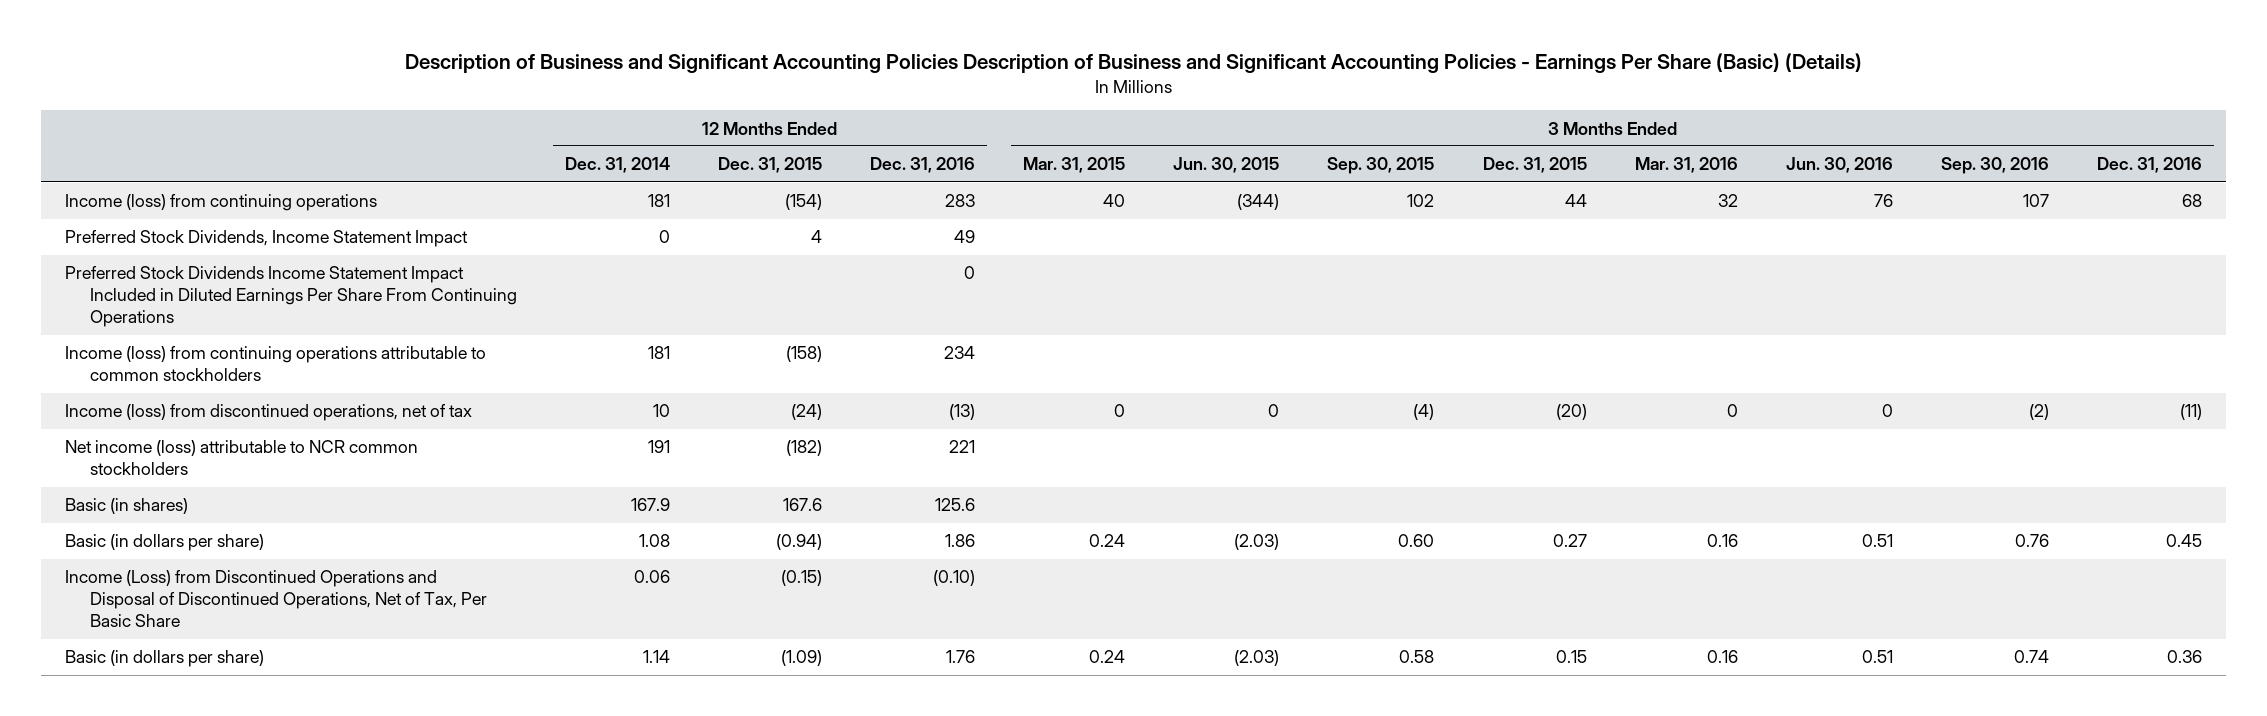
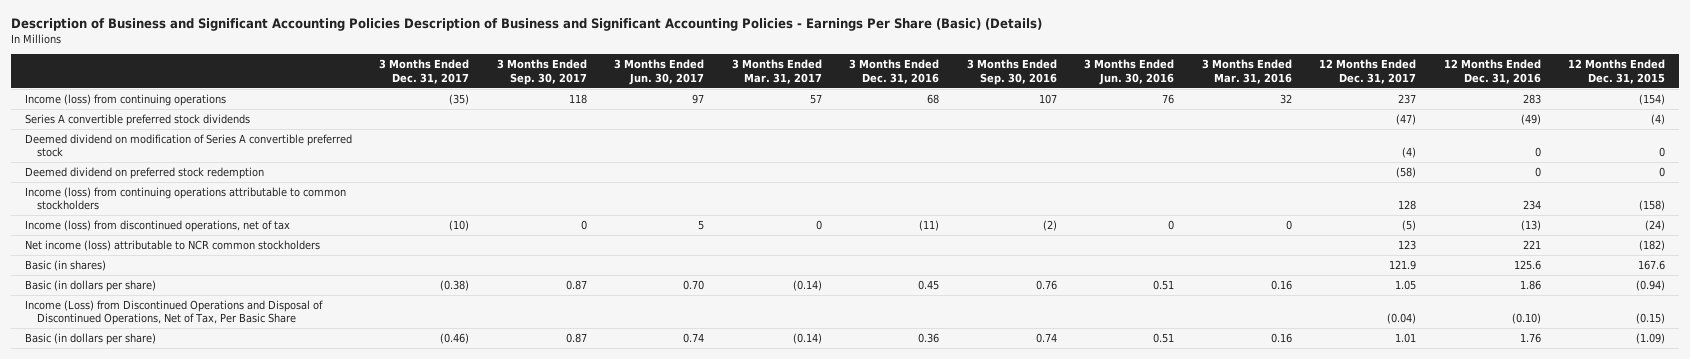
[565,157,671,174] Dec. 31, 2014 -> none
[1023,157,1126,174] Mar. 31, 2015 -> none
[1173,157,1280,174] Jun. 30, 2015 -> none
[1327,157,1435,175] Sep. 30, 2015 -> none
[1482,157,1587,174] Dec. 31, 2015 -> none
none -> [379,59,470,84] 3 Months Ended Dec. 31, 2017
none -> [496,59,587,85] 3 Months Ended Sep. 30, 2017
none -> [614,59,705,85] 3 Months Ended Jun. 30, 2017
none -> [731,59,822,84] 3 Months Ended Mar. 31, 2017
none -> [1319,59,1417,84] 12 Months Ended Dec. 31, 2017
[65,266,518,328] Preferred Stock Dividends Income Statement Impact Included in Diluted Earnings Per Share From Continuing Operations -> none
[65,230,469,248] Preferred Stock Dividends, Income Statement Impact -> [24,113,250,126] Series A convertible preferred stock dividends
[811,230,823,244] 4 -> [1651,113,1666,125] (4)
[954,230,976,244] 49 -> [1520,113,1541,125] (49)
none -> [24,133,352,158] Deemed dividend on modification of Series A convertible preferred stock
none -> [24,166,264,179] Deemed dividend on preferred stock redemption

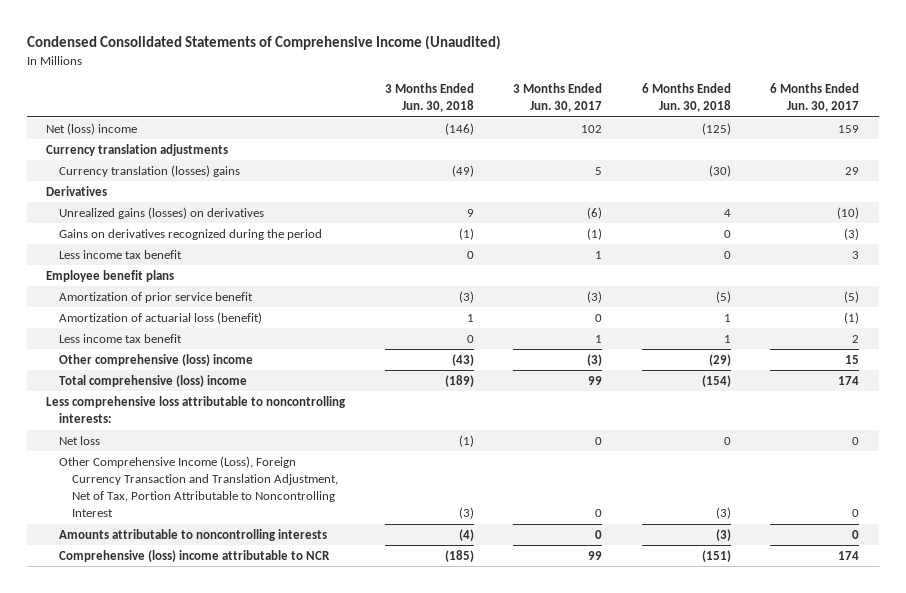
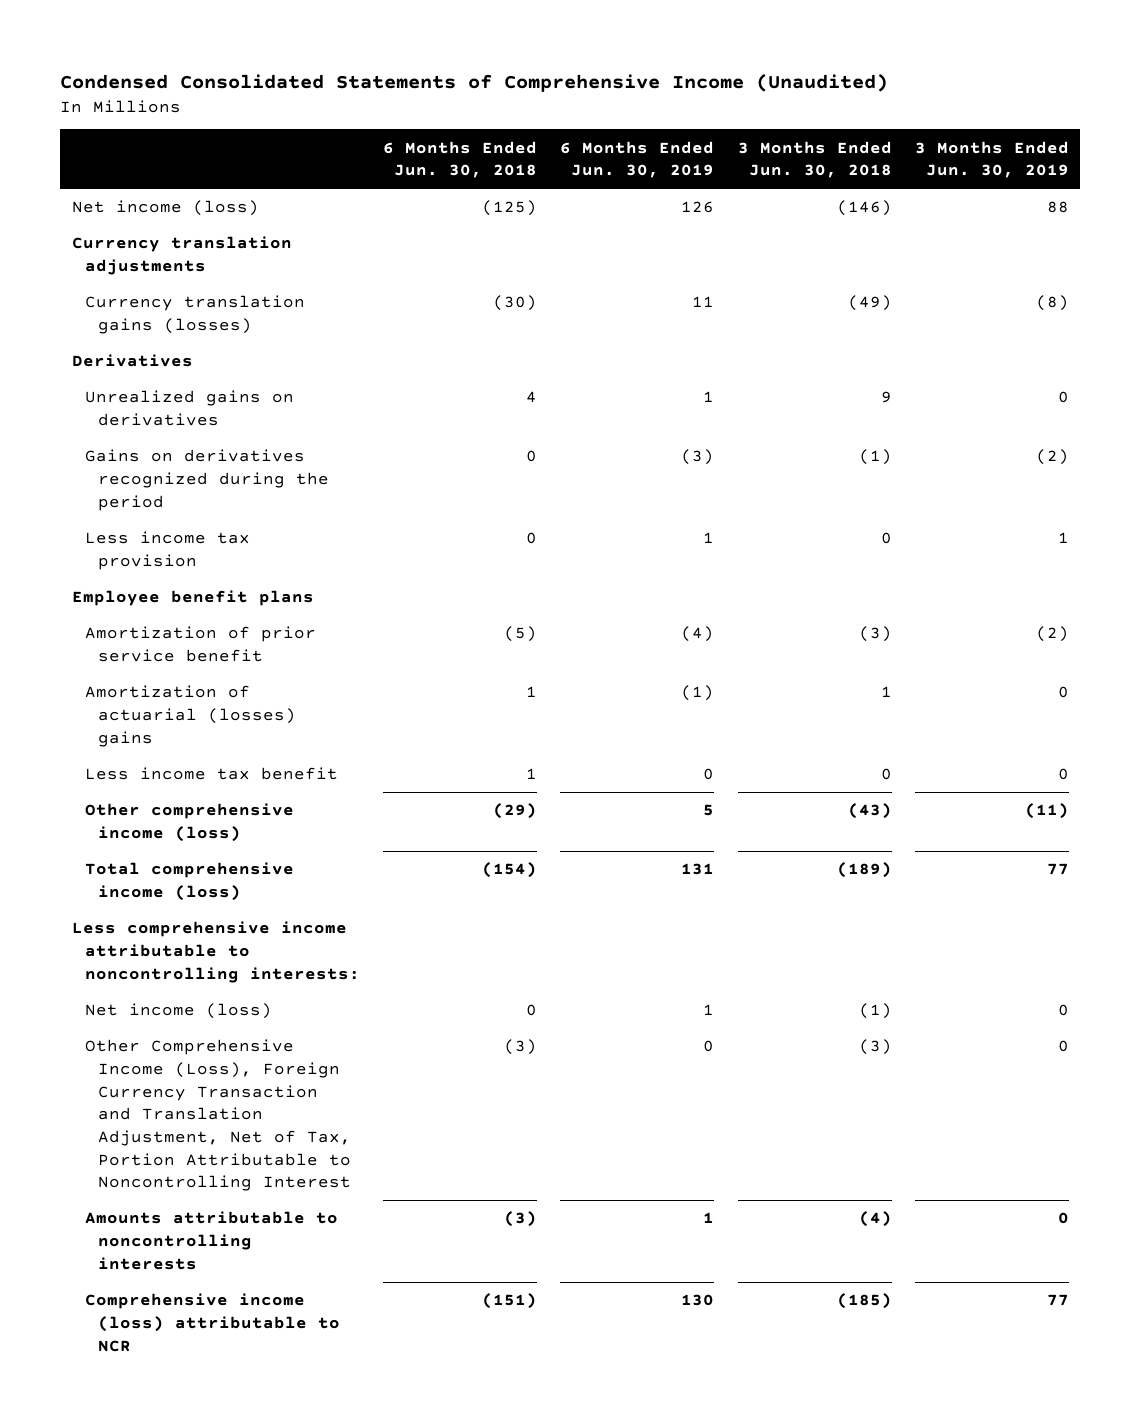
[513,83,603,113] 3 Months Ended Jun. 30, 2017 -> none
[770,83,860,113] 6 Months Ended Jun. 30, 2017 -> none
none -> [560,140,715,179] 6 Months Ended Jun. 30, 2019
none -> [914,140,1069,179] 3 Months Ended Jun. 30, 2019
[46,123,138,136] Net (loss) income -> [71,200,259,217] Net income (loss)
[59,165,241,178] Currency translation (losses) gains -> [85,295,306,335] Currency translation gains (losses)
[59,207,265,220] Unrealized gains (losses) on derivatives -> [85,390,295,427] Unrealized gains on derivatives
[59,250,183,260] Less income tax benefit -> [85,531,251,571] Less income tax provision
[59,312,263,325] Amortization of actuarial loss (benefit) -> [85,685,297,747] Amortization of actuarial (losses) gains
[59,354,254,367] Other comprehensive (loss) income -> [85,803,295,843] Other comprehensive income (loss)
[59,375,248,388] Total comprehensive (loss) income -> [85,862,295,902] Total comprehensive income (loss)
[46,396,347,424] Less comprehensive loss attributable to noncontrolling interests: -> [71,921,361,983] Less comprehensive income attributable to noncontrolling interests:
[59,436,101,446] Net loss -> [85,1003,273,1020] Net income (loss)
[59,550,331,563] Comprehensive (loss) income attributable to NCR -> [85,1293,341,1352] Comprehensive income (loss) attributable to NCR

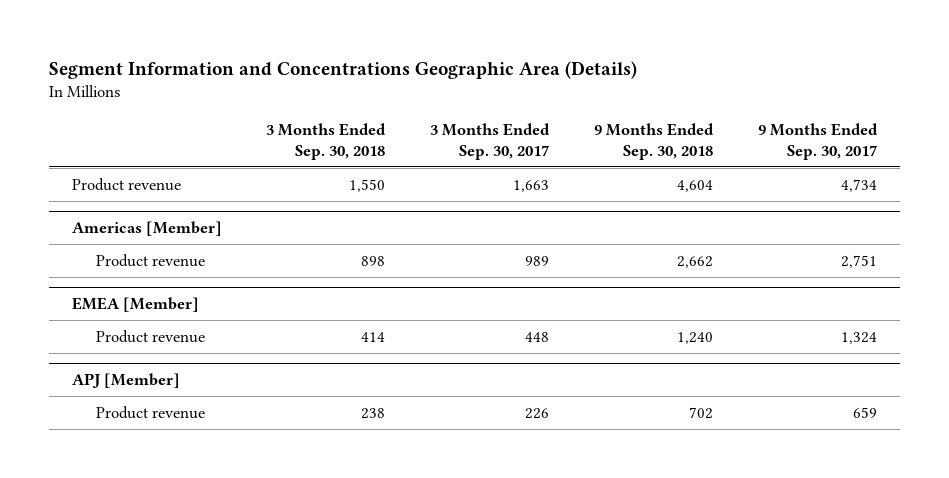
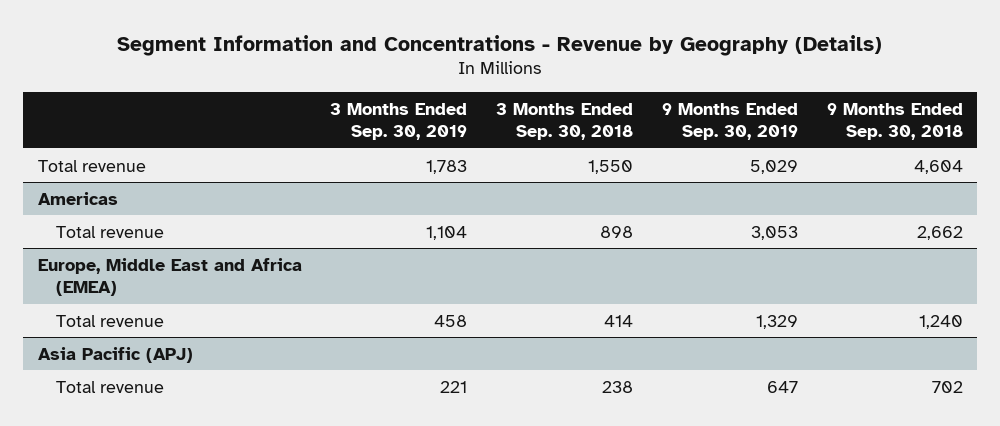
[49,60,638,79] Segment Information and Concentrations Geographic Area (Details) -> [117,34,883,56] Segment Information and Concentrations - Revenue by Geography (Details)
[430,123,551,160] 3 Months Ended Sep. 30, 2017 -> none
[758,123,879,160] 9 Months Ended Sep. 30, 2017 -> none
none -> [330,102,468,140] 3 Months Ended Sep. 30, 2019
none -> [661,102,798,140] 9 Months Ended Sep. 30, 2019
[71,372,180,388] APJ [Member] -> none
[71,177,181,191] Product revenue -> [37,159,146,172] Total revenue
[71,220,222,236] Americas [Member] -> [37,191,118,205] Americas
[95,253,205,267] Product revenue -> [55,225,164,238] Total revenue
[71,296,199,312] EMEA [Member] -> [37,257,302,296] Europe, Middle East and Africa (EMEA)
[95,329,205,343] Product revenue -> [55,314,164,327] Total revenue
none -> [37,346,193,363] Asia Pacific (APJ)
[95,405,205,419] Product revenue -> [55,380,164,393] Total revenue

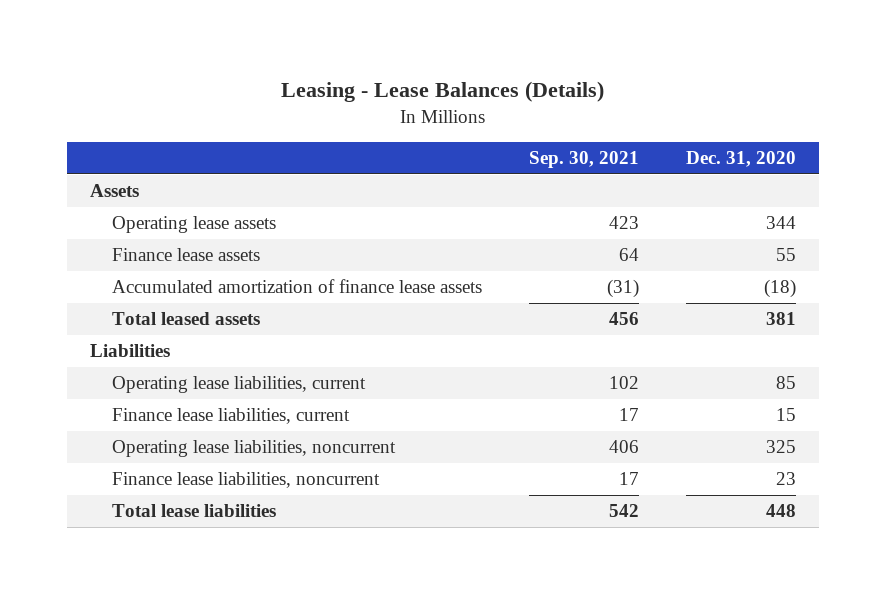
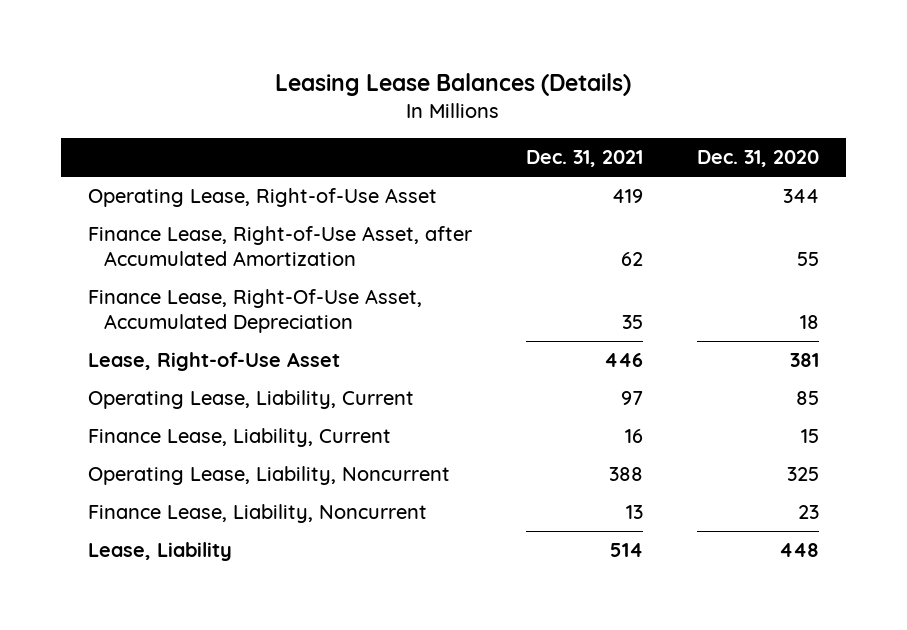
[281,80,605,102] Leasing - Lease Balances (Details) -> [275,73,632,97] Leasing Lease Balances (Details)
[529,151,640,169] Sep. 30, 2021 -> none
none -> [525,150,643,168] Dec. 31, 2021
[90,184,140,198] Assets -> none
[90,344,171,358] Liabilities -> none
[112,216,277,234] Operating lease assets -> [87,188,437,208] Operating Lease, Right-of-Use Asset
[112,248,261,262] Finance lease assets -> [87,226,472,266] Finance Lease, Right-of-Use Asset, after Accumulated Amortization
[112,279,483,294] Accumulated amortization of finance lease assets -> [87,289,422,333] Finance Lease, Right-Of-Use Asset, Accumulated Depreciation
[763,279,796,299] (18) -> [799,314,819,329] 18
[112,312,261,326] Total leased assets -> [87,352,340,372] Lease, Right-of-Use Asset
[112,376,367,394] Operating lease liabilities, current -> [87,390,414,410] Operating Lease, Liability, Current
[112,408,351,425] Finance lease liabilities, current -> [87,428,391,448] Finance Lease, Liability, Current
[112,440,397,458] Operating lease liabilities, noncurrent -> [87,466,450,486] Operating Lease, Liability, Noncurrent
[112,472,381,489] Finance lease liabilities, noncurrent -> [87,504,427,524] Finance Lease, Liability, Noncurrent
[112,504,277,518] Total lease liabilities -> [87,542,232,562] Lease, Liability

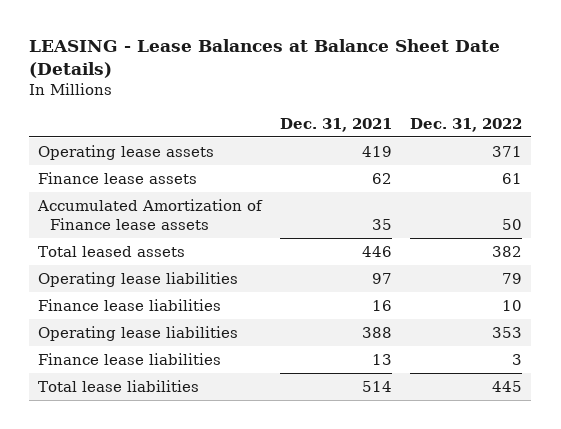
[275,73,632,97] Leasing Lease Balances (Details) -> [29,39,501,79] LEASING - Lease Balances at Balance Sheet Date (Details)
[696,150,819,168] Dec. 31, 2020 -> none
none -> [410,117,523,132] Dec. 31, 2022
[87,188,437,208] Operating Lease, Right-of-Use Asset -> [38,144,215,160] Operating lease assets
[87,226,472,266] Finance Lease, Right-of-Use Asset, after Accumulated Amortization -> [38,171,198,184] Finance lease assets
[87,289,422,333] Finance Lease, Right-Of-Use Asset, Accumulated Depreciation -> [37,198,264,230] Accumulated Amortization of Finance lease assets
[87,352,340,372] Lease, Right-of-Use Asset -> [38,245,186,257] Total leased assets
[87,390,414,410] Operating Lease, Liability, Current -> [38,271,239,287] Operating lease liabilities
[87,428,391,448] Finance Lease, Liability, Current -> [38,298,222,311] Finance lease liabilities
[87,466,450,486] Operating Lease, Liability, Noncurrent -> [38,325,239,341] Operating lease liabilities
[87,504,427,524] Finance Lease, Liability, Noncurrent -> [38,352,222,365] Finance lease liabilities
[87,542,232,562] Lease, Liability -> [38,379,200,392] Total lease liabilities

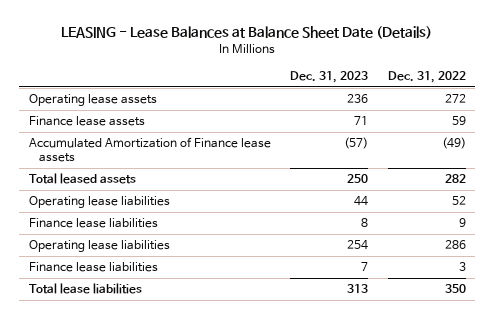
[280,117,393,132] Dec. 31, 2021 -> none
none -> [290,70,369,83] Dec. 31, 2023
[492,145,523,157] 371 -> [444,94,466,104] 272
[502,172,523,184] 61 -> [451,116,466,126] 59
[502,218,523,230] 50 -> [441,137,466,150] (49)
[492,245,523,257] 382 -> [444,174,466,184] 282
[502,272,523,284] 79 -> [451,196,466,206] 52
[502,299,523,311] 10 -> [458,218,466,228] 9
[492,326,523,338] 353 -> [444,240,466,250] 286
[492,380,523,392] 445 -> [444,284,466,294] 350

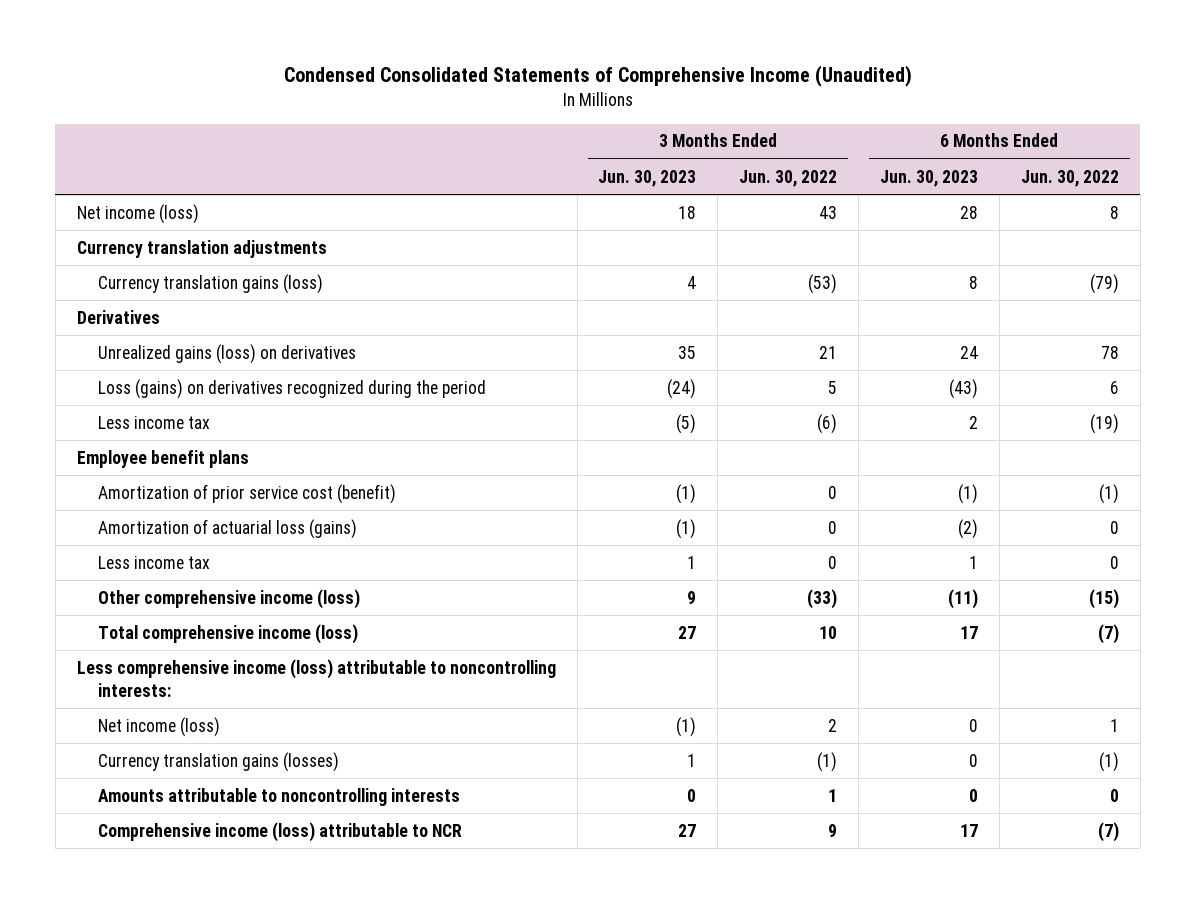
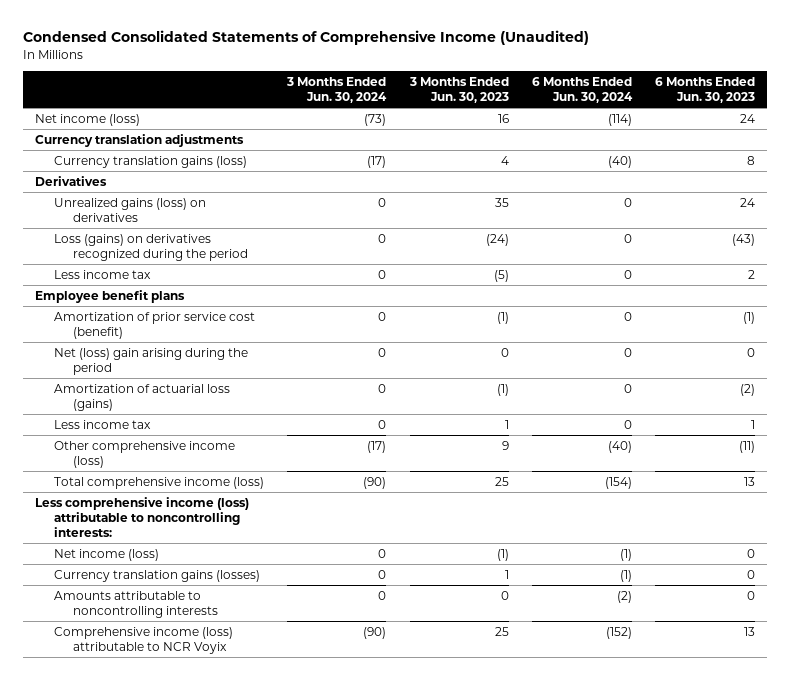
[739,169,838,187] Jun. 30, 2022 -> none
[1020,169,1119,187] Jun. 30, 2022 -> none
none -> [286,76,388,103] 3 Months Ended Jun. 30, 2024
none -> [531,76,633,103] 6 Months Ended Jun. 30, 2024
[678,205,697,219] 18 -> [497,113,509,123] 16
[960,205,979,219] 28 -> [740,113,756,123] 24
none -> [53,347,248,375] Net (loss) gain arising during the period
[678,625,697,639] 27 -> [494,476,509,486] 25
[960,625,979,639] 17 -> [744,476,756,486] 13
[97,821,462,842] Comprehensive income (loss) attributable to NCR -> [53,626,233,654] Comprehensive income (loss) attributable to NCR Voyix
[678,823,697,837] 27 -> [494,626,509,636] 25
[960,823,979,837] 17 -> [744,626,756,636] 13

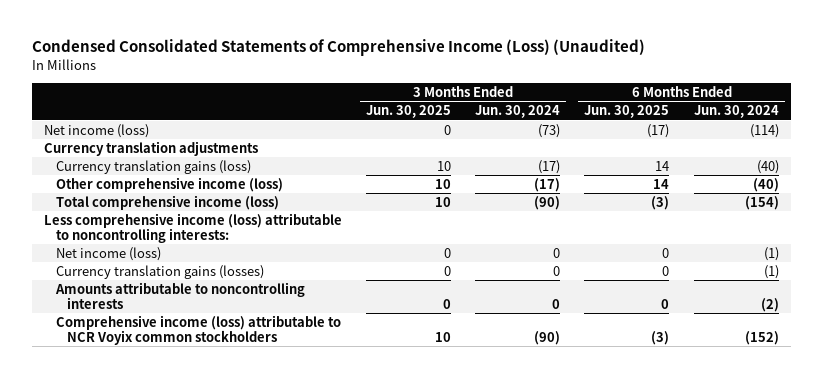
[23,30,590,46] Condensed Consolidated Statements of Comprehensive Income (Unaudited) -> [32,39,646,57] Condensed Consolidated Statements of Comprehensive Income (Loss) (Unaudited)
[408,76,509,103] 3 Months Ended Jun. 30, 2023 -> none
[655,76,756,103] 6 Months Ended Jun. 30, 2023 -> none
none -> [366,105,452,119] Jun. 30, 2025
none -> [584,105,670,119] Jun. 30, 2025
[34,175,107,186] Derivatives -> none
[53,197,206,222] Unrealized gains (loss) on derivatives -> none
[53,233,248,261] Loss (gains) on derivatives recognized during the period -> none
[53,269,151,279] Less income tax -> none
[34,289,185,303] Employee benefit plans -> none
[53,311,255,339] Amortization of prior service cost (benefit) -> none
[53,347,248,375] Net (loss) gain arising during the period -> none
[53,383,230,411] Amortization of actuarial loss (gains) -> none
[53,419,151,429] Less income tax -> none
[53,626,233,654] Comprehensive income (loss) attributable to NCR Voyix -> [55,314,341,346] Comprehensive income (loss) attributable to NCR Voyix common stockholders

